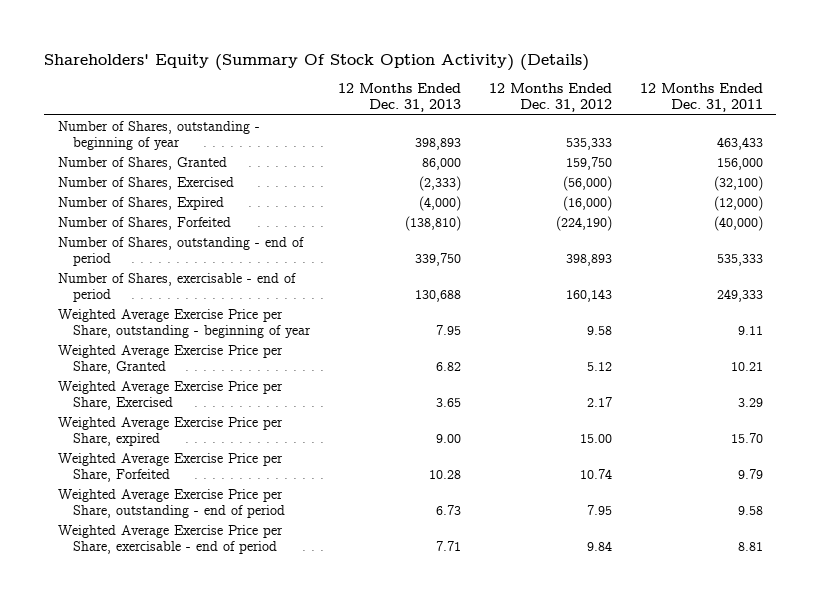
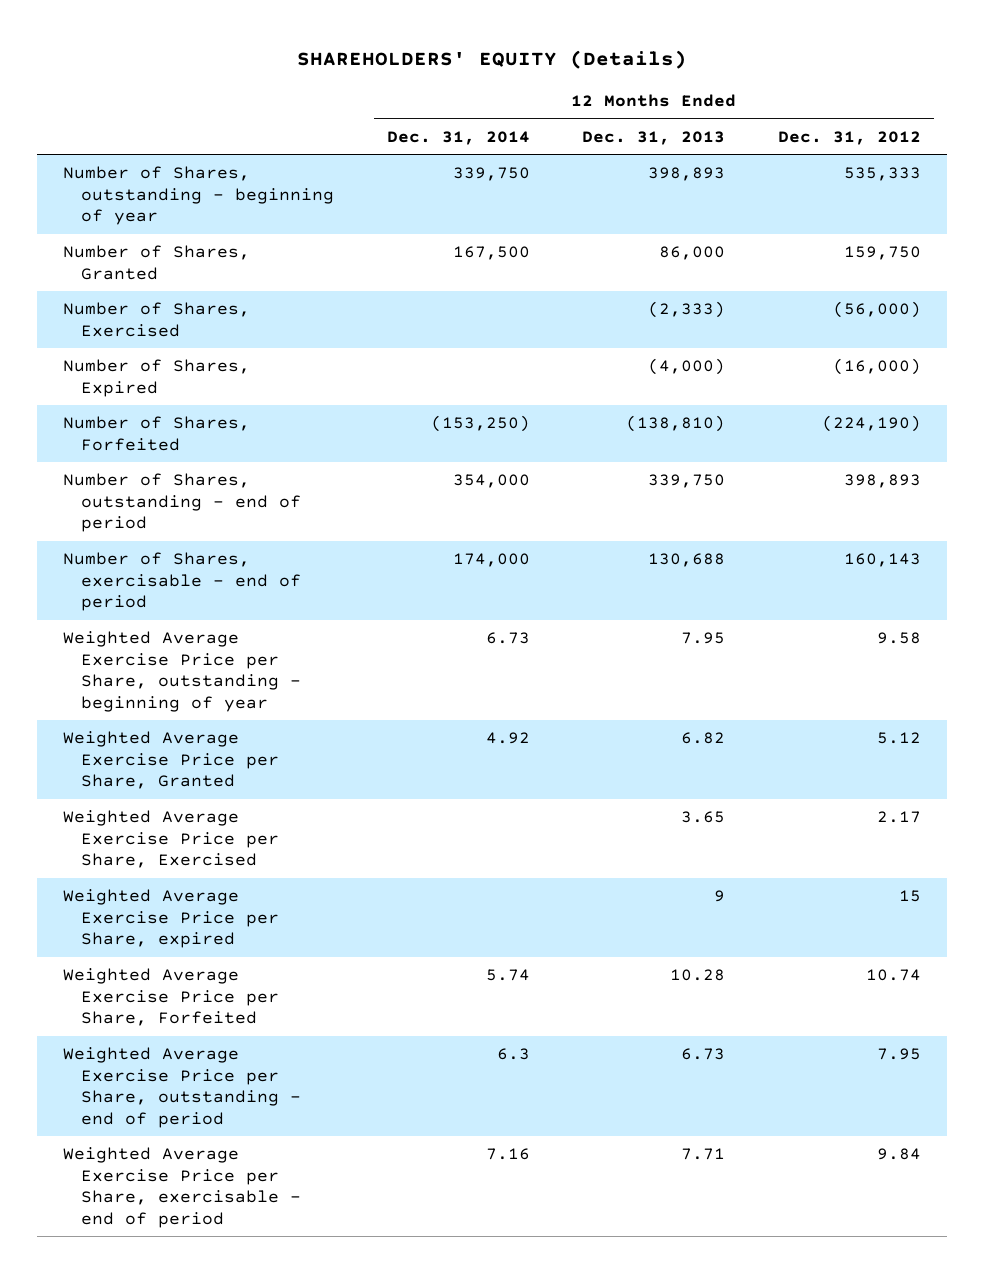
[44,53,590,71] Shareholders' Equity (Summary Of Stock Option Activity) (Details) -> [296,50,687,70] SHAREHOLDERS' EQUITY (Details)
[639,82,763,113] 12 Months Ended Dec. 31, 2011 -> none
none -> [386,130,530,145] Dec. 31, 2014
[435,433,461,443] 9.00 -> [714,890,726,903] 9
[579,433,612,443] 15.00 -> [898,890,921,903] 15

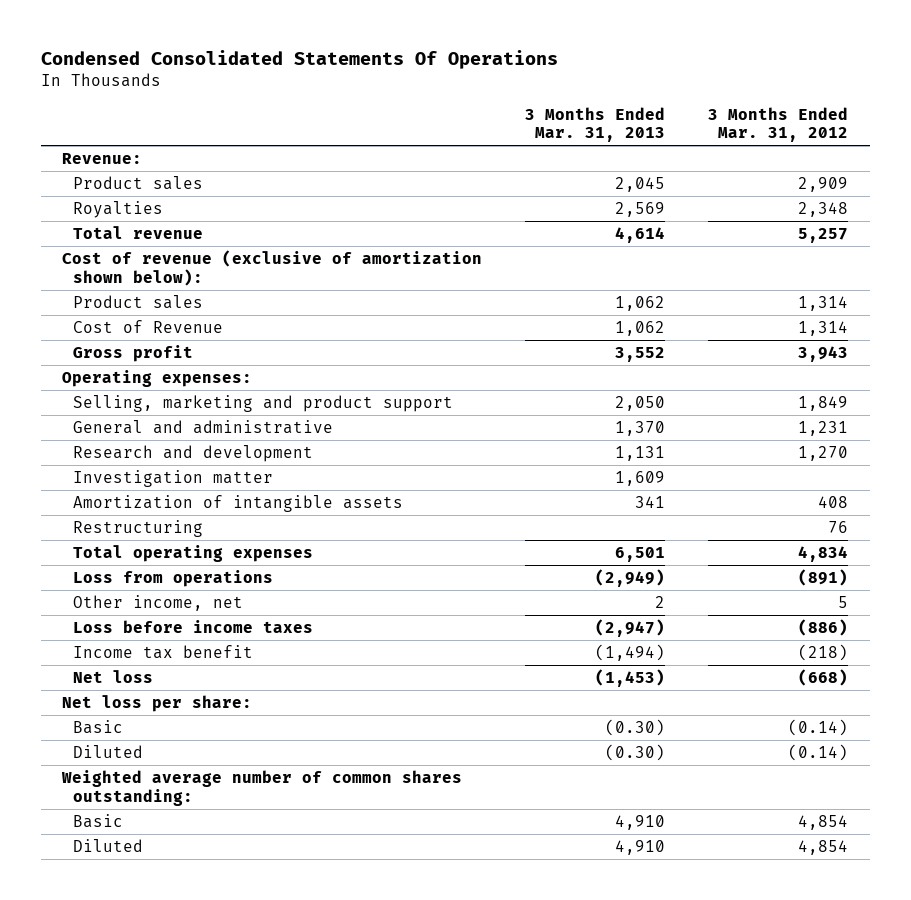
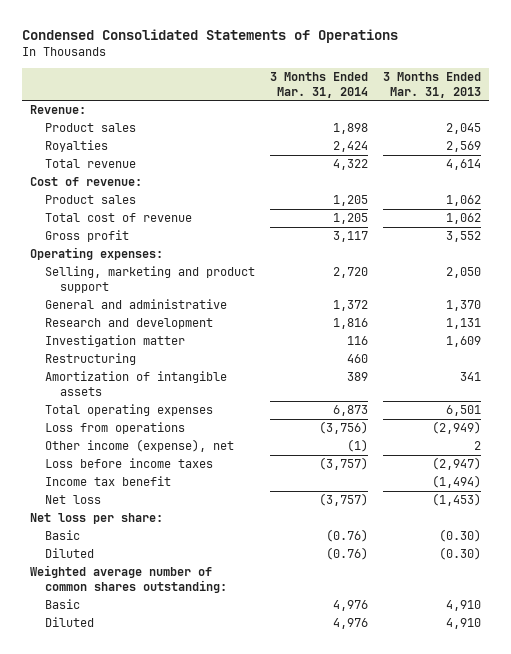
[40,50,558,70] Condensed Consolidated Statements Of Operations -> [21,29,398,44] Condensed Consolidated Statements of Operations
[708,106,849,143] 3 Months Ended Mar. 31, 2012 -> none
none -> [269,72,368,98] 3 Months Ended Mar. 31, 2014
[62,249,483,286] Cost of revenue (exclusive of amortization shown below): -> [29,177,142,187] Cost of revenue:
[73,319,224,333] Cost of Revenue -> [44,213,192,223] Total cost of revenue
[73,494,404,512] Amortization of intangible assets -> [44,371,227,396] Amortization of intangible assets
[73,594,244,611] Other income, net -> [44,439,234,453] Other income (expense), net

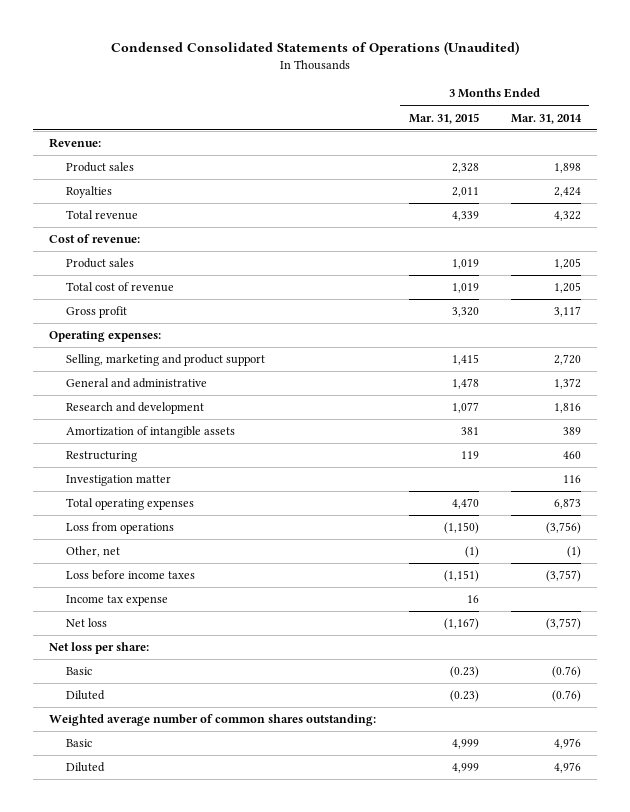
[21,29,398,44] Condensed Consolidated Statements of Operations -> [111,40,520,55] Condensed Consolidated Statements of Operations (Unaudited)
[383,72,482,98] 3 Months Ended Mar. 31, 2013 -> none
none -> [408,112,479,124] Mar. 31, 2015
[44,353,136,366] Restructuring -> [66,451,138,463] Restructuring
[44,335,185,348] Investigation matter -> [66,475,172,487] Investigation matter
[44,439,234,453] Other income (expense), net -> [66,546,121,558] Other, net
[44,476,171,487] Income tax benefit -> [66,595,169,607] Income tax expense

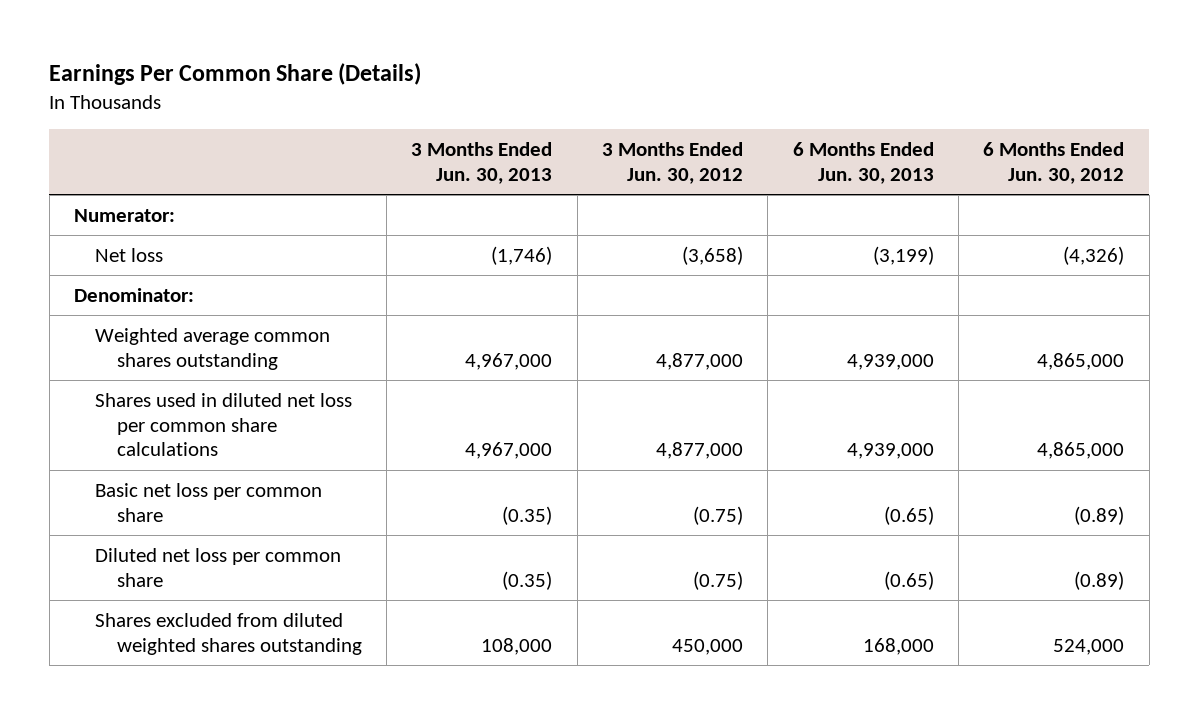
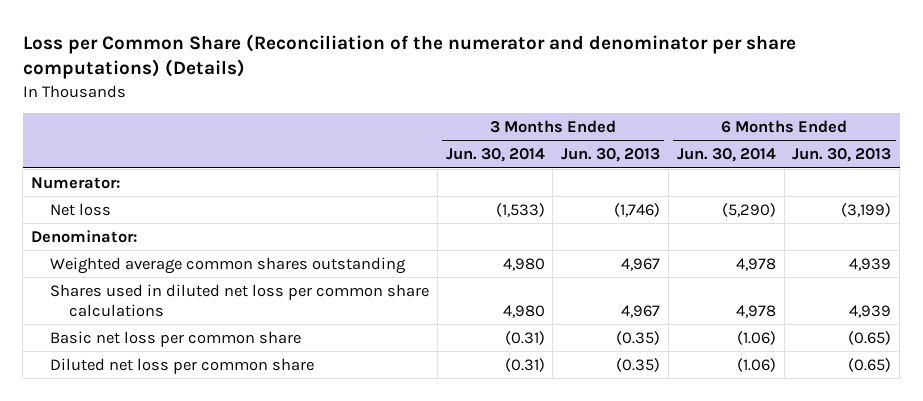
[49,63,422,86] Earnings Per Common Share (Details) -> [22,33,796,80] Loss per Common Share (Reconciliation of the numerator and denominator per share computations) (Details)
[602,142,744,184] 3 Months Ended Jun. 30, 2012 -> none
[983,142,1125,184] 6 Months Ended Jun. 30, 2012 -> none
none -> [445,148,545,163] Jun. 30, 2014
none -> [676,148,776,163] Jun. 30, 2014
[465,352,553,370] 4,967,000 -> [621,257,661,271] 4,967
[846,353,934,370] 4,939,000 -> [849,257,892,271] 4,939
[465,442,553,460] 4,967,000 -> [621,304,661,318] 4,967
[846,443,934,460] 4,939,000 -> [849,304,892,318] 4,939
[95,612,362,655] Shares excluded from diluted weighted shares outstanding -> none

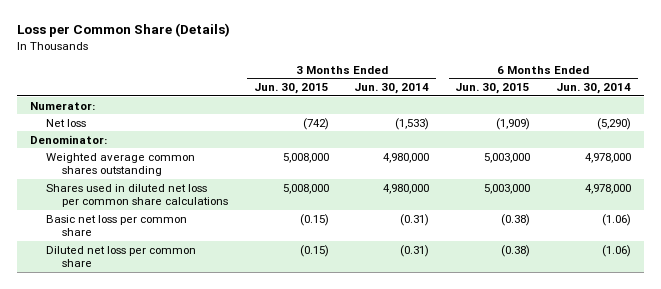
[22,33,796,80] Loss per Common Share (Reconciliation of the numerator and denominator per share computations) (Details) -> [16,23,230,38] Loss per Common Share (Details)
[561,148,661,163] Jun. 30, 2013 -> none
[792,148,892,163] Jun. 30, 2013 -> none
none -> [253,83,329,95] Jun. 30, 2015
none -> [455,83,531,95] Jun. 30, 2015
[502,257,545,271] 4,980 -> [383,152,430,163] 4,980,000
[735,257,776,271] 4,978 -> [585,152,632,163] 4,978,000
[502,304,545,318] 4,980 -> [383,183,430,194] 4,980,000
[735,304,776,318] 4,978 -> [585,183,632,194] 4,978,000

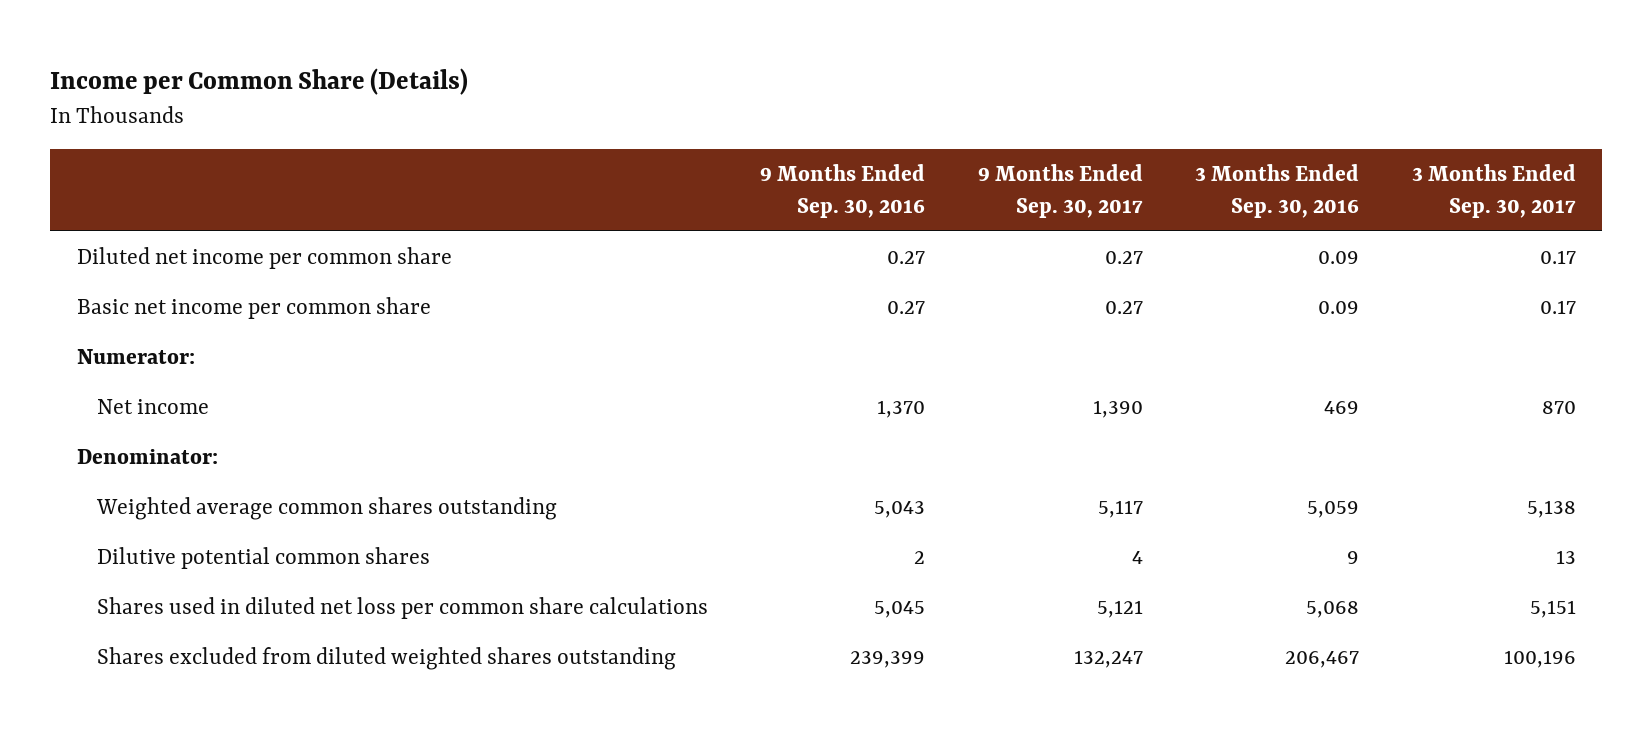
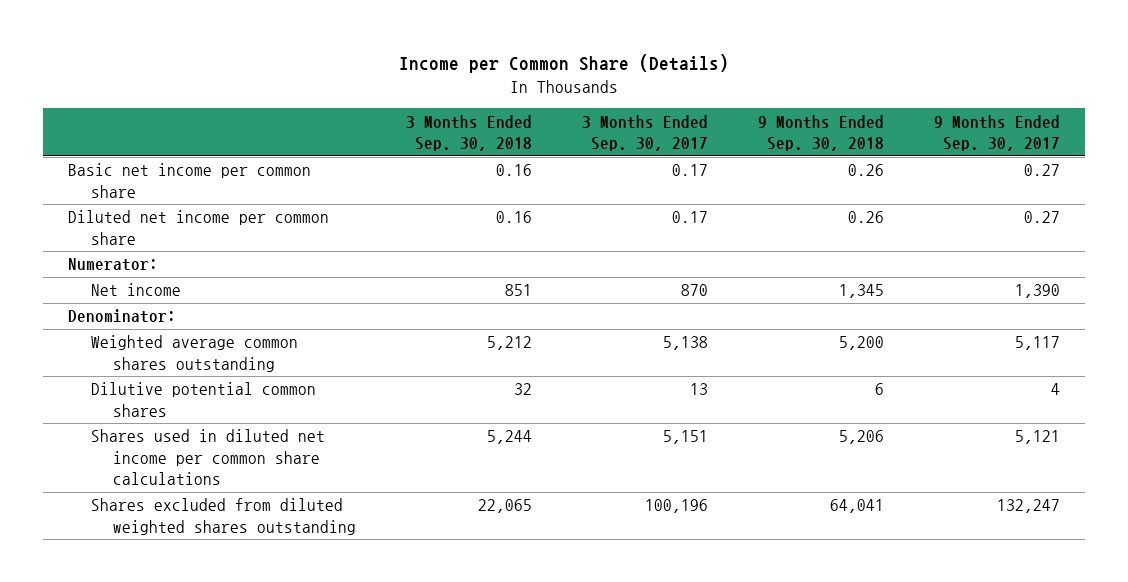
[760,163,926,219] 9 Months Ended Sep. 30, 2016 -> none
[1195,163,1360,219] 3 Months Ended Sep. 30, 2016 -> none
none -> [406,114,533,152] 3 Months Ended Sep. 30, 2018
none -> [757,114,884,152] 9 Months Ended Sep. 30, 2018
[76,246,452,269] Diluted net income per common share -> [68,210,330,245] Diluted net income per common share
[96,596,708,619] Shares used in diluted net loss per common share calculations -> [90,429,325,486] Shares used in diluted net income per common share calculations

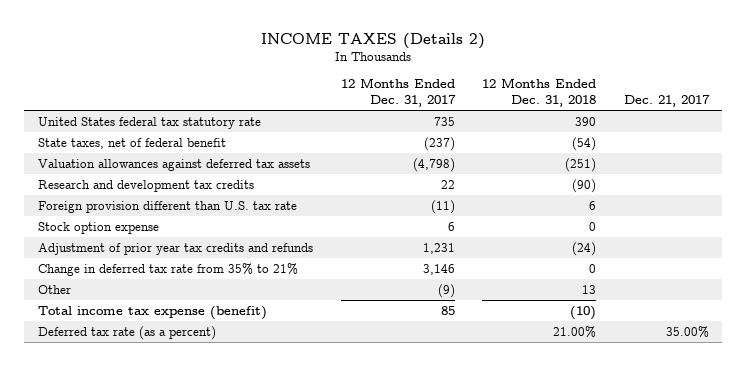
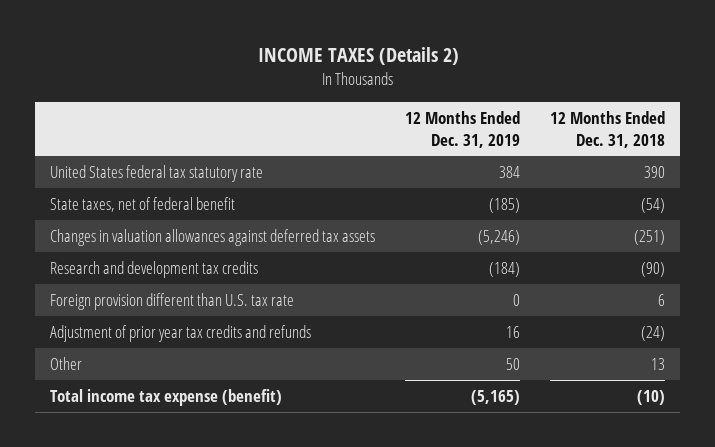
[340,78,456,108] 12 Months Ended Dec. 31, 2017 -> none
[623,95,710,108] Dec. 21, 2017 -> none
none -> [405,110,521,148] 12 Months Ended Dec. 31, 2019
[38,158,311,171] Valuation allowances against deferred tax assets -> [50,228,376,246] Changes in valuation allowances against deferred tax assets
[38,221,160,234] Stock option expense -> none
[38,262,299,276] Change in deferred tax rate from 35% to 21% -> none
[38,325,217,340] Deferred tax rate (as a percent) -> none

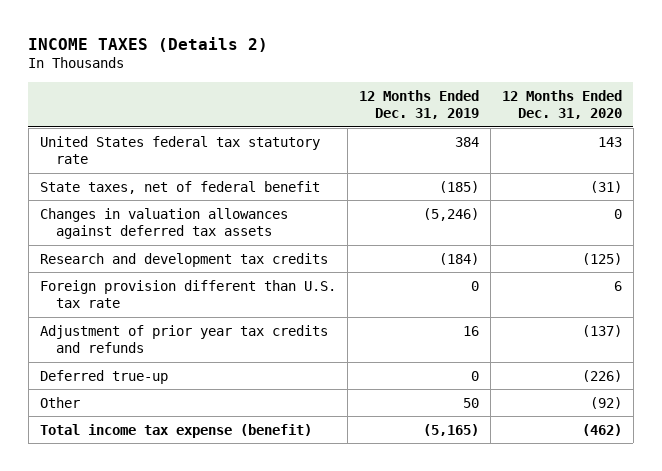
[550,110,666,148] 12 Months Ended Dec. 31, 2018 -> none
none -> [501,89,622,119] 12 Months Ended Dec. 31, 2020
none -> [39,369,168,384] Deferred true-up

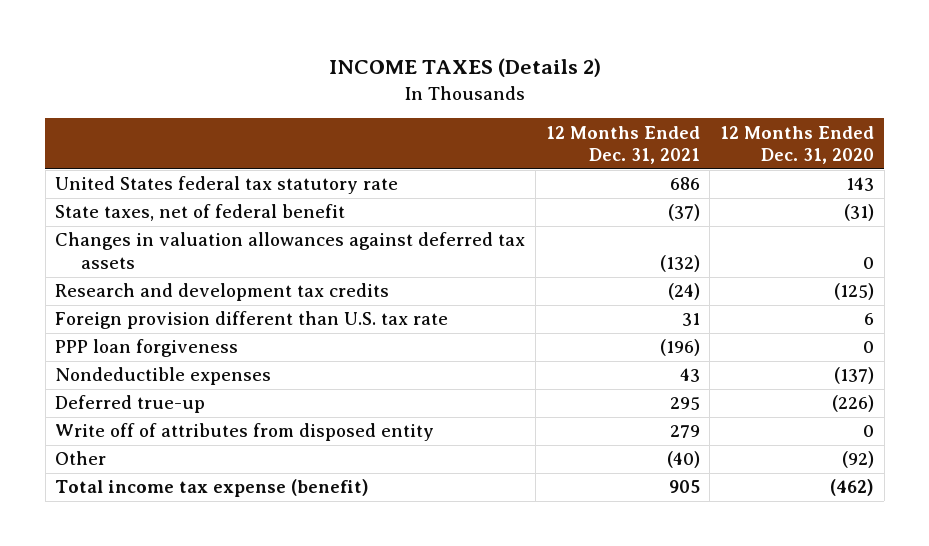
[358,89,479,119] 12 Months Ended Dec. 31, 2019 -> none
none -> [545,125,700,165] 12 Months Ended Dec. 31, 2021
none -> [55,339,239,358] PPP loan forgiveness
[39,324,328,353] Adjustment of prior year tax credits and refunds -> [55,367,272,386] Nondeductible expenses
none -> [55,423,435,442] Write off of attributes from disposed entity

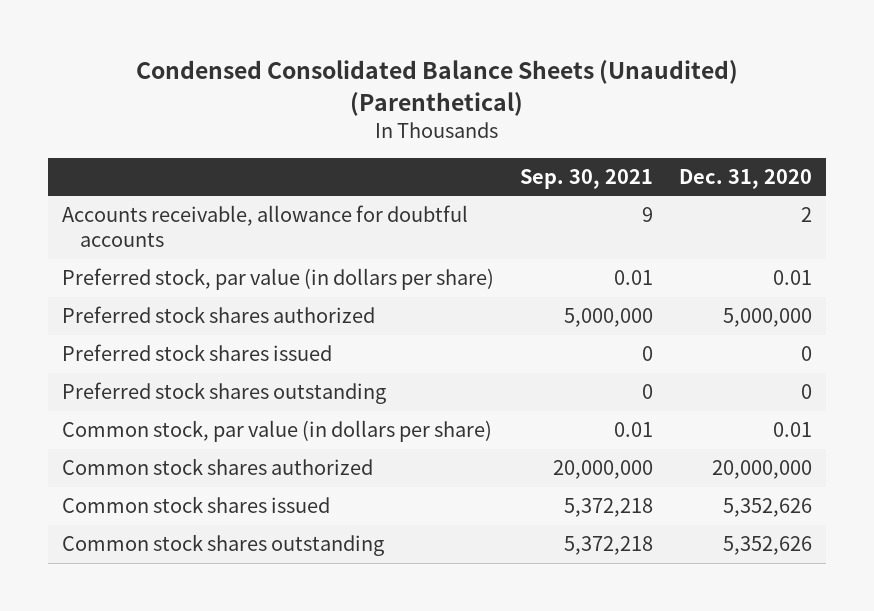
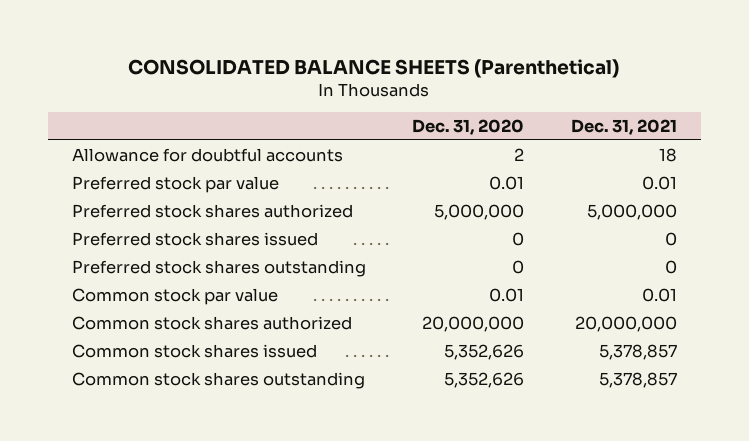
[135,60,738,116] Condensed Consolidated Balance Sheets (Unaudited) (Parenthetical) -> [128,58,620,78] CONSOLIDATED BALANCE SHEETS (Parenthetical)
[519,168,653,189] Sep. 30, 2021 -> none
none -> [571,118,678,135] Dec. 31, 2021
[61,205,468,248] Accounts receivable, allowance for doubtful accounts -> [71,147,343,162] Allowance for doubtful accounts
[61,268,494,291] Preferred stock, par value (in dollars per share) -> [71,175,279,193] Preferred stock par value
[61,420,492,443] Common stock, par value (in dollars per share) -> [71,287,278,305] Common stock par value

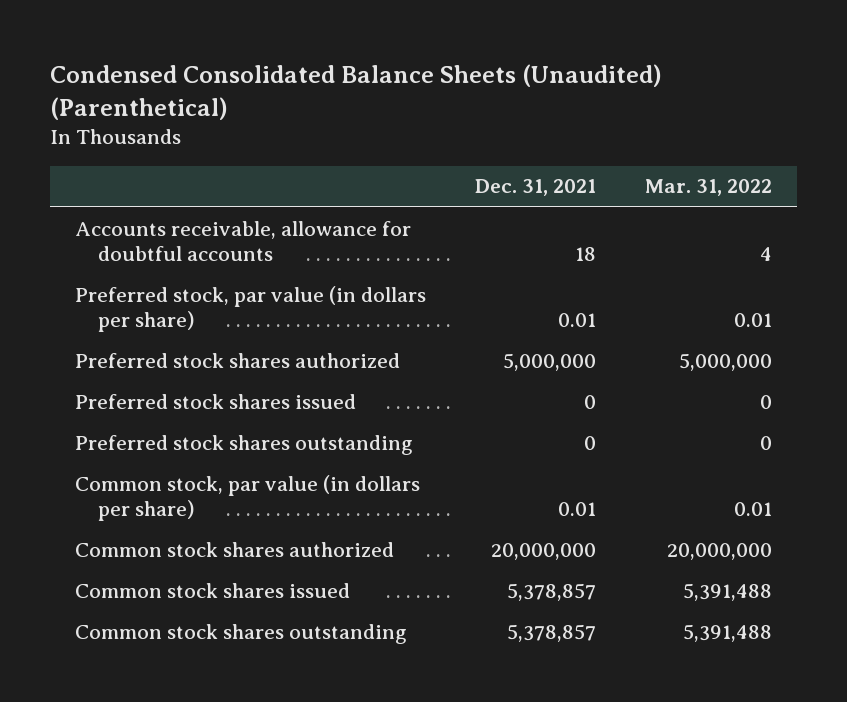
[128,58,620,78] CONSOLIDATED BALANCE SHEETS (Parenthetical) -> [50,64,663,121] Condensed Consolidated Balance Sheets (Unaudited) (Parenthetical)
[412,118,525,135] Dec. 31, 2020 -> none
none -> [645,179,773,197] Mar. 31, 2022
[71,147,343,162] Allowance for doubtful accounts -> [75,220,412,262] Accounts receivable, allowance for doubtful accounts
[71,175,279,193] Preferred stock par value -> [75,285,427,333] Preferred stock, par value (in dollars per share)
[71,287,278,305] Common stock par value -> [75,474,421,522] Common stock, par value (in dollars per share)

